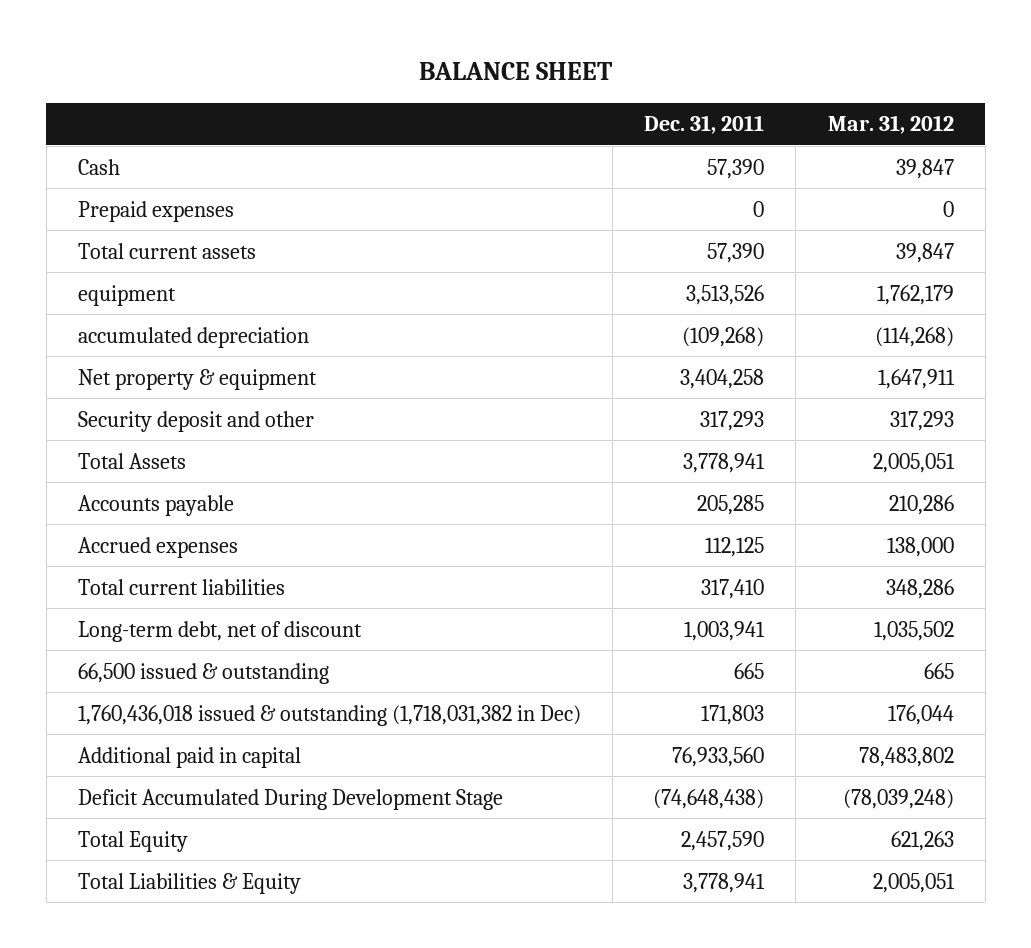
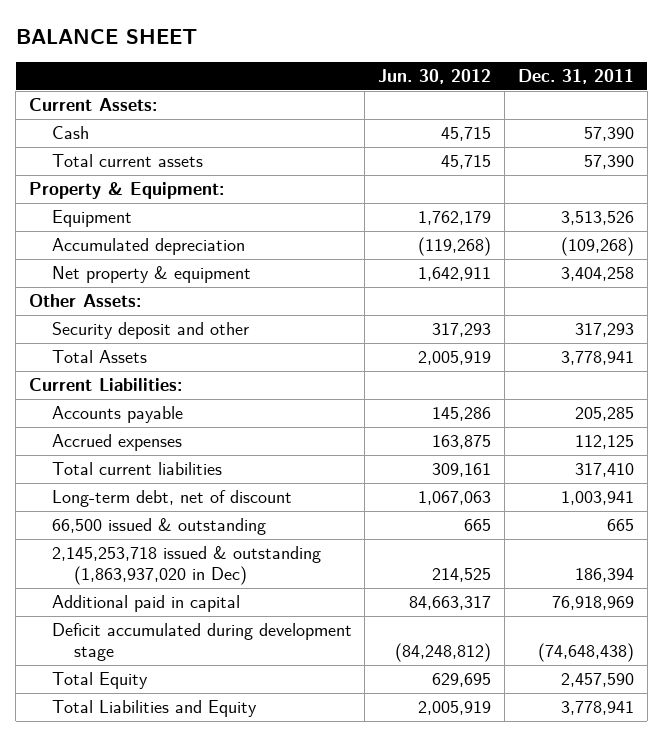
[827,115,954,135] Mar. 31, 2012 -> none
none -> [378,69,492,85] Jun. 30, 2012
none -> [29,98,158,112] Current Assets:
[77,200,234,222] Prepaid expenses -> none
none -> [29,182,225,200] Property & Equipment:
[77,284,176,306] equipment -> [51,210,132,228] Equipment
[77,326,309,348] accumulated depreciation -> [51,238,245,256] Accumulated depreciation
none -> [29,294,142,308] Other Assets:
none -> [29,378,183,392] Current Liabilities:
[77,704,581,726] 1,760,436,018 issued & outstanding (1,718,031,382 in Dec) -> [51,546,321,586] 2,145,253,718 issued & outstanding (1,863,937,020 in Dec)
[701,704,765,725] 171,803 -> [575,568,635,583] 186,394
[672,746,765,767] 76,933,560 -> [552,596,635,611] 76,918,969
[77,788,503,810] Deficit Accumulated During Development Stage -> [51,623,352,662] Deficit accumulated during development stage
[77,872,301,894] Total Liabilities & Equity -> [51,700,257,718] Total Liabilities and Equity

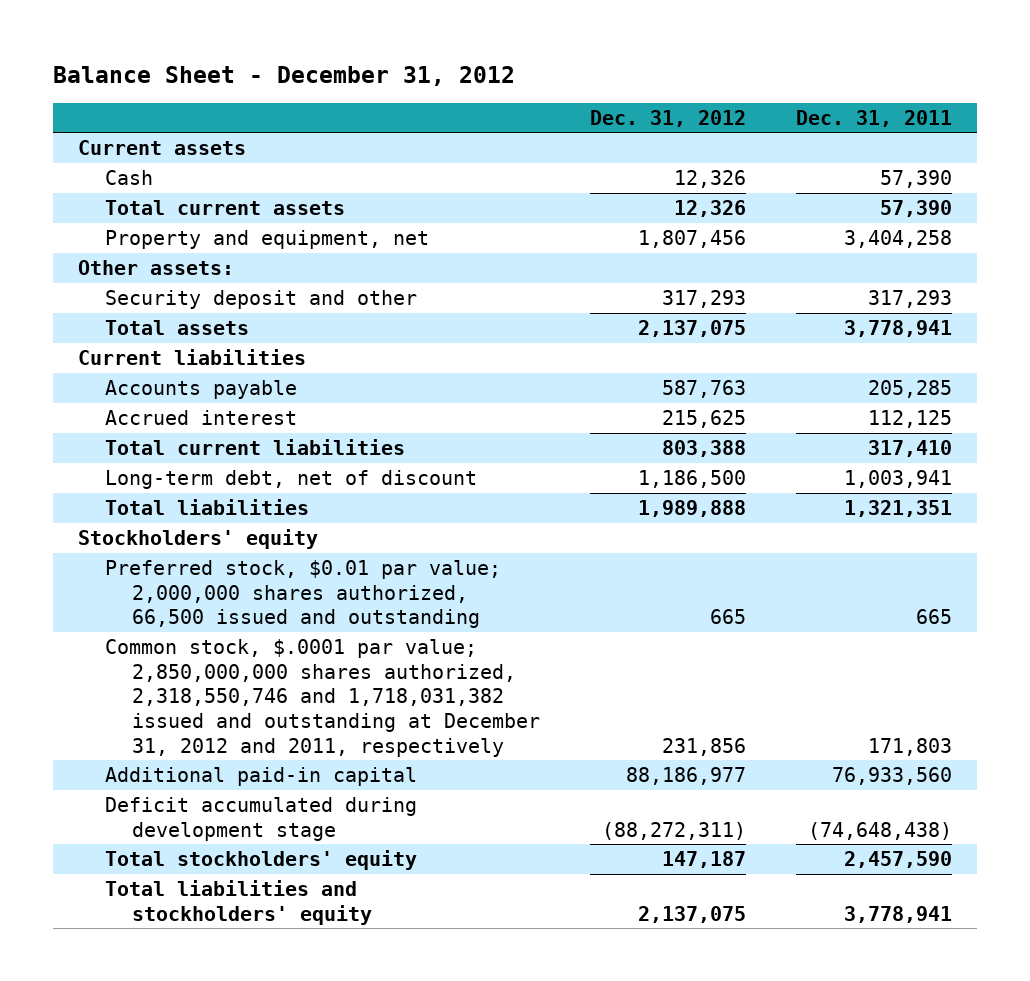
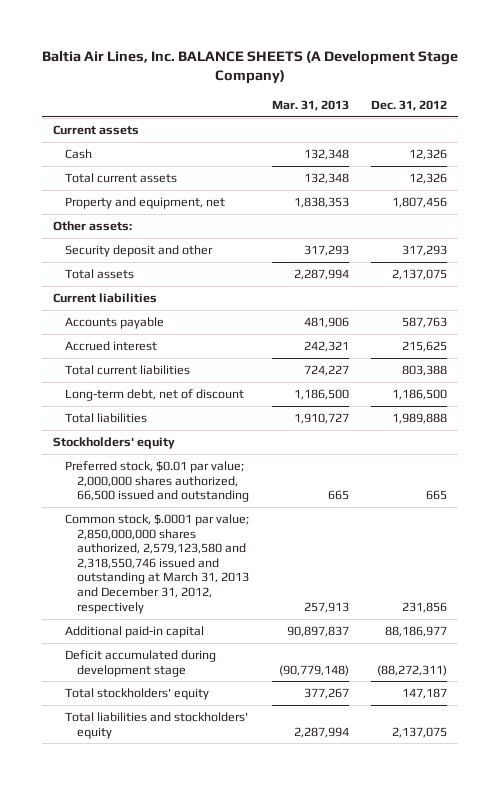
[52,66,515,87] Balance Sheet - December 31, 2012 -> [42,50,459,85] Baltia Air Lines, Inc. BALANCE SHEETS (A Development Stage Company)
[795,109,952,127] Dec. 31, 2011 -> none
none -> [271,99,349,111] Mar. 31, 2013
[105,638,541,757] Common stock, $.0001 par value; 2,850,000,000 shares authorized, 2,318,550,746 and 1,718,031,382 issued and outstanding at December 31, 2012 and 2011, respectively -> [65,513,250,614] Common stock, $.0001 par value; 2,850,000,000 shares authorized, 2,579,123,580 and 2,318,550,746 issued and outstanding at March 31, 2013 and December 31, 2012, respectively

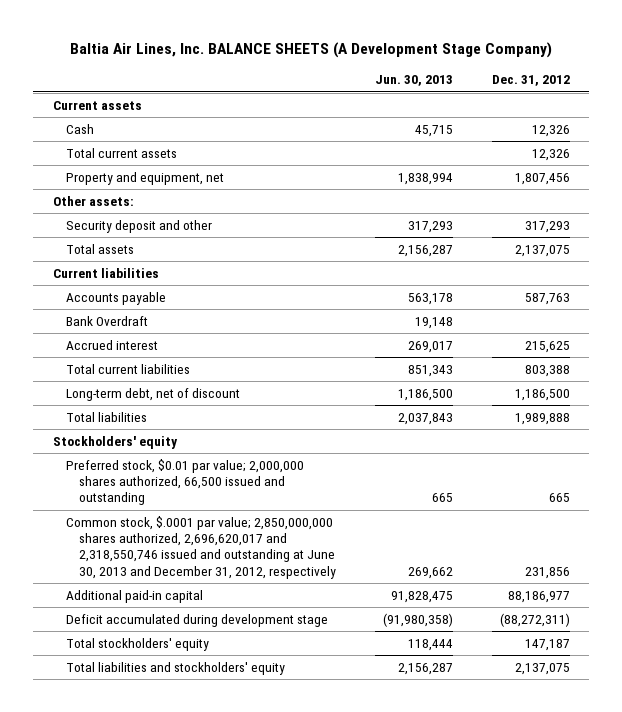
[271,99,349,111] Mar. 31, 2013 -> none
none -> [374,75,453,87] Jun. 30, 2013
none -> [65,315,148,326] Bank Overdraft
[65,513,250,614] Common stock, $.0001 par value; 2,850,000,000 shares authorized, 2,579,123,580 and 2,318,550,746 issued and outstanding at March 31, 2013 and December 31, 2012, respectively -> [65,515,336,579] Common stock, $.0001 par value; 2,850,000,000 shares authorized, 2,696,620,017 and 2,318,550,746 issued and outstanding at June 30, 2013 and December 31, 2012, respectively

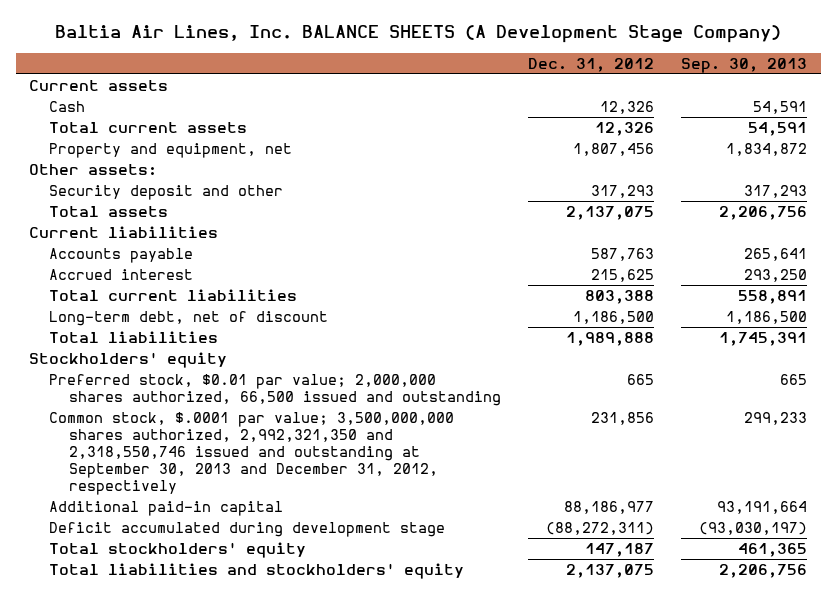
[374,75,453,87] Jun. 30, 2013 -> none
none -> [680,57,807,73] Sep. 30, 2013
[65,315,148,326] Bank Overdraft -> none
[65,515,336,579] Common stock, $.0001 par value; 2,850,000,000 shares authorized, 2,696,620,017 and 2,318,550,746 issued and outstanding at June 30, 2013 and December 31, 2012, respectively -> [49,412,455,495] Common stock, $.0001 par value; 3,500,000,000 shares authorized, 2,992,321,350 and 2,318,550,746 issued and outstanding at September 30, 2013 and December 31, 2012, respectively

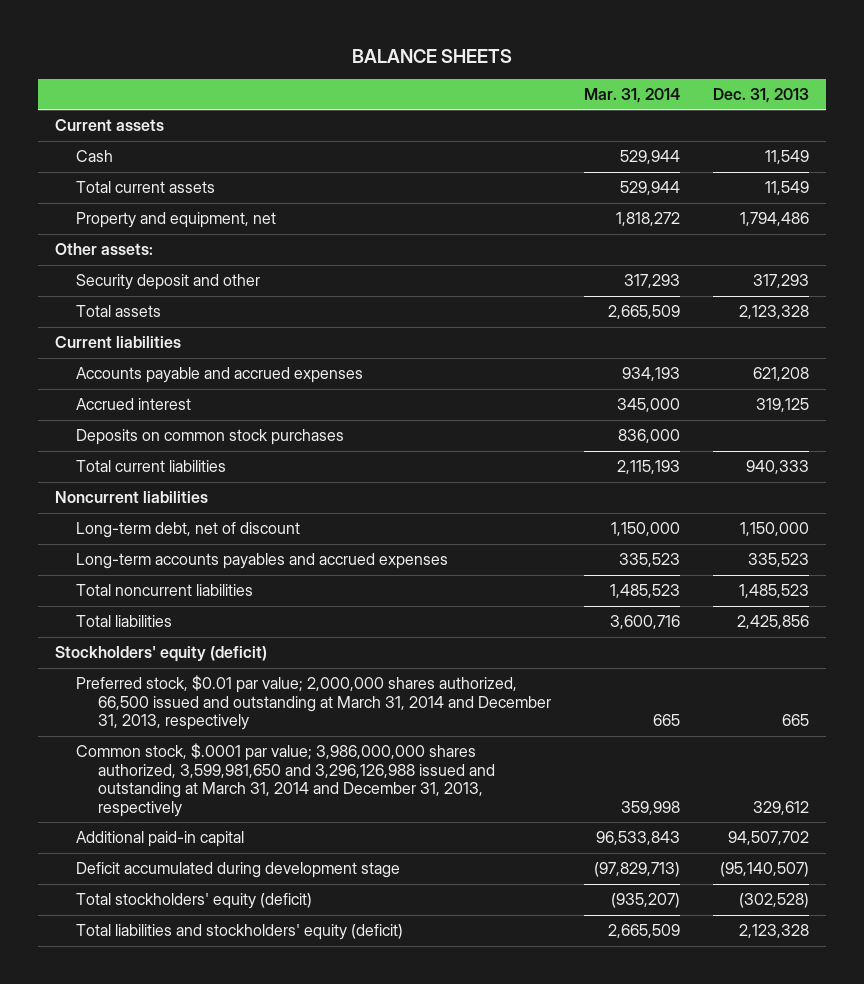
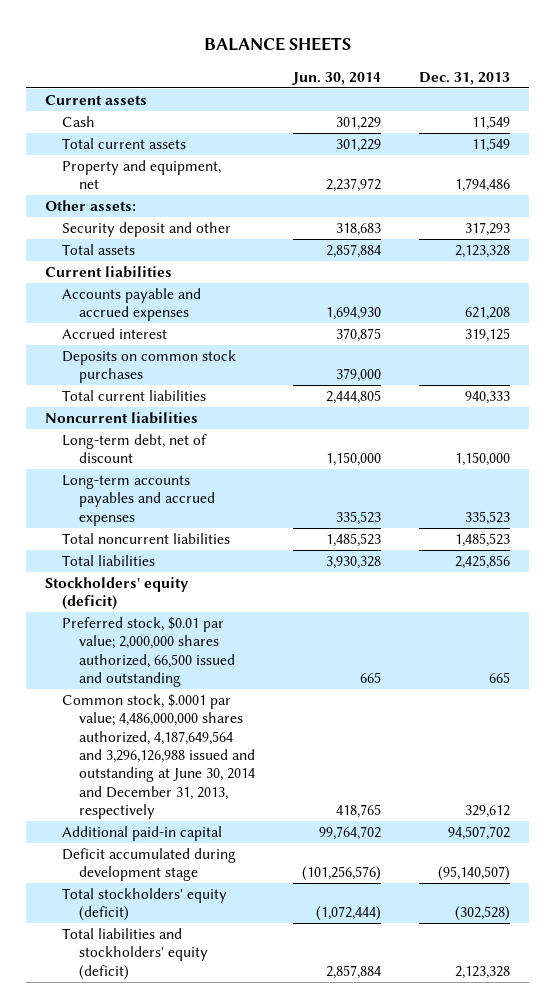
[584,87,681,103] Mar. 31, 2014 -> none
none -> [292,71,382,85] Jun. 30, 2014
[76,675,551,731] Preferred stock, $0.01 par value; 2,000,000 shares authorized, 66,500 issued and outstanding at March 31, 2014 and December 31, 2013, respectively -> [62,617,236,688] Preferred stock, $0.01 par value; 2,000,000 shares authorized, 66,500 issued and outstanding
[76,743,495,817] Common stock, $.0001 par value; 3,986,000,000 shares authorized, 3,599,981,650 and 3,296,126,988 issued and outstanding at March 31, 2014 and December 31, 2013, respectively -> [62,694,256,820] Common stock, $.0001 par value; 4,486,000,000 shares authorized, 4,187,649,564 and 3,296,126,988 issued and outstanding at June 30, 2014 and December 31, 2013, respectively

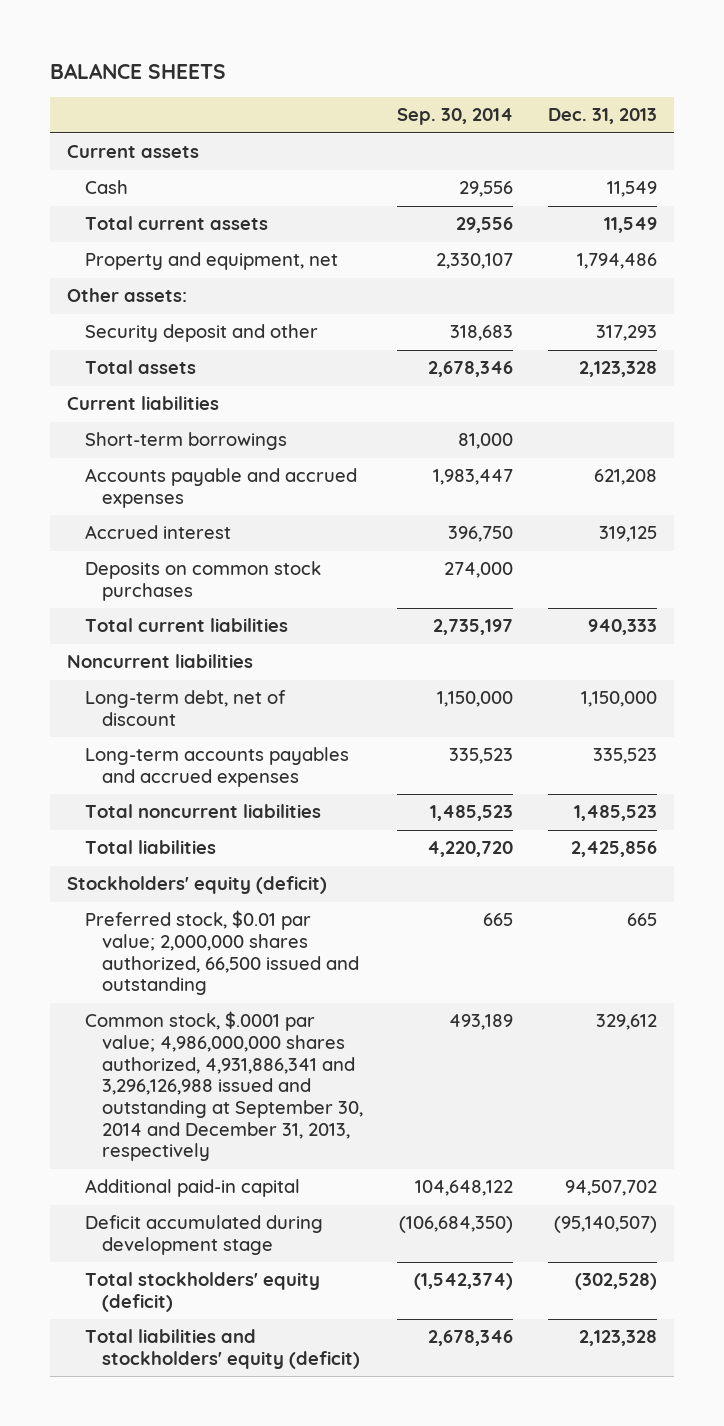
[292,71,382,85] Jun. 30, 2014 -> none
none -> [397,108,514,126] Sep. 30, 2014
none -> [84,432,287,451] Short-term borrowings
[62,694,256,820] Common stock, $.0001 par value; 4,486,000,000 shares authorized, 4,187,649,564 and 3,296,126,988 issued and outstanding at June 30, 2014 and December 31, 2013, respectively -> [84,1011,364,1162] Common stock, $.0001 par value; 4,986,000,000 shares authorized, 4,931,886,341 and 3,296,126,988 issued and outstanding at September 30, 2014 and December 31, 2013, respectively

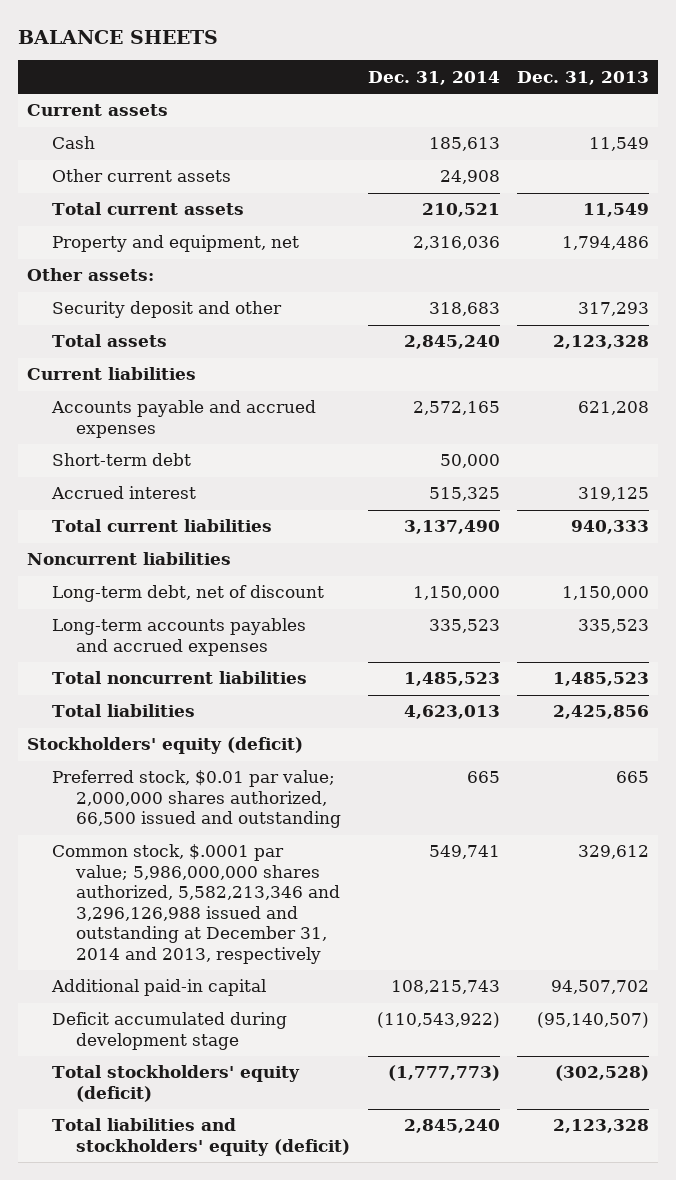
[397,108,514,126] Sep. 30, 2014 -> none
none -> [367,70,500,85] Dec. 31, 2014
none -> [51,169,231,183] Other current assets
[84,432,287,451] Short-term borrowings -> none
none -> [51,453,191,467] Short-term debt
[84,561,321,602] Deposits on common stock purchases -> none
[84,1011,364,1162] Common stock, $.0001 par value; 4,986,000,000 shares authorized, 4,931,886,341 and 3,296,126,988 issued and outstanding at September 30, 2014 and December 31, 2013, respectively -> [51,844,341,964] Common stock, $.0001 par value; 5,986,000,000 shares authorized, 5,582,213,346 and 3,296,126,988 issued and outstanding at December 31, 2014 and 2013, respectively

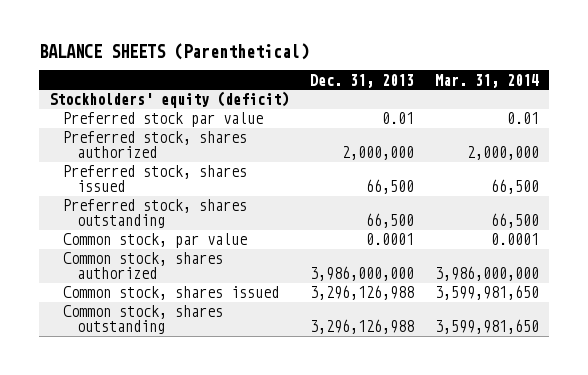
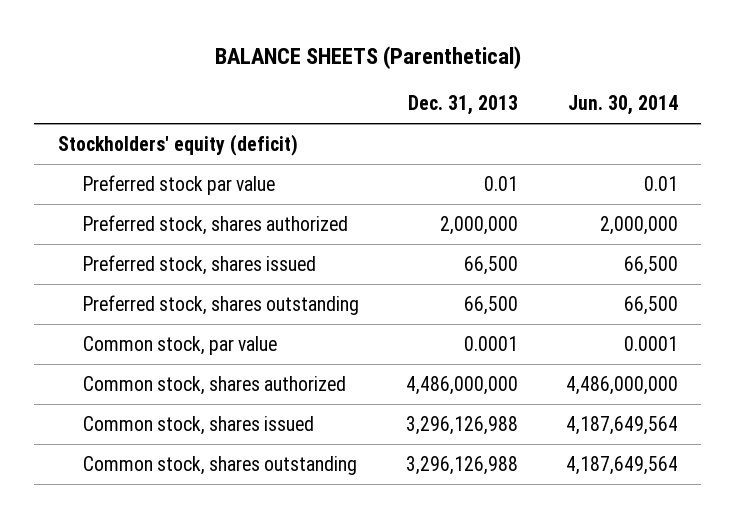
[434,73,539,88] Mar. 31, 2014 -> none
none -> [567,95,678,116] Jun. 30, 2014
[309,265,414,281] 3,986,000,000 -> [406,375,519,395] 4,486,000,000

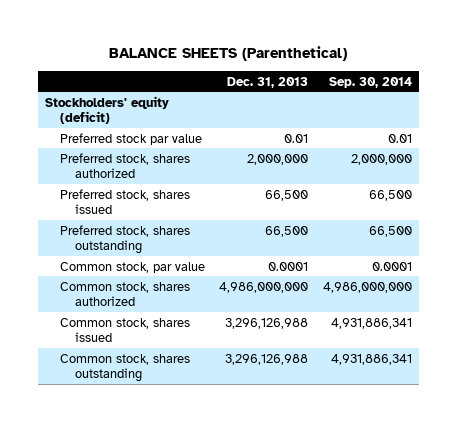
[567,95,678,116] Jun. 30, 2014 -> none
none -> [328,76,412,88] Sep. 30, 2014
[406,375,519,395] 4,486,000,000 -> [219,281,309,293] 4,986,000,000

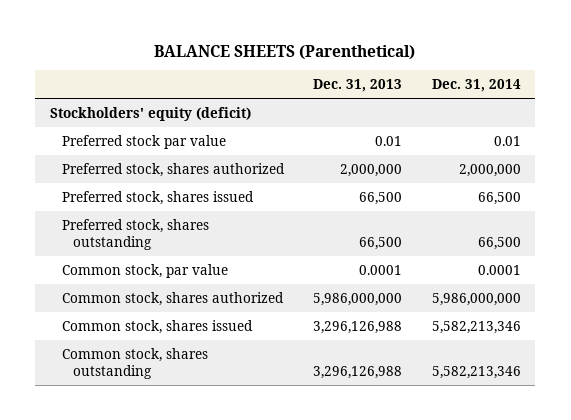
[328,76,412,88] Sep. 30, 2014 -> none
none -> [431,79,521,93] Dec. 31, 2014
[219,281,309,293] 4,986,000,000 -> [313,292,403,306] 5,986,000,000

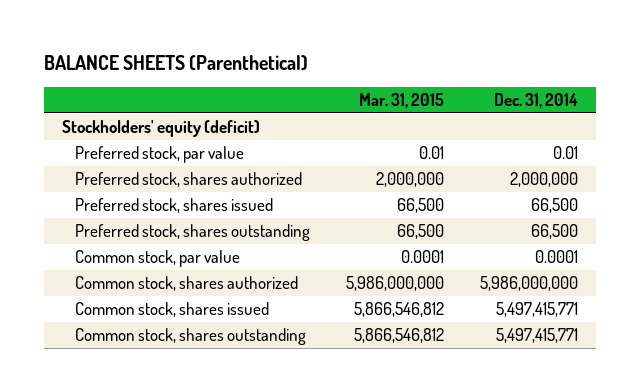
[313,79,403,93] Dec. 31, 2013 -> none
none -> [359,92,445,108] Mar. 31, 2015
[61,134,226,149] Preferred stock par value -> [74,146,244,164] Preferred stock, par value
[431,320,521,334] 5,582,213,346 -> [496,302,579,318] 5,497,415,771
[431,365,521,379] 5,582,213,346 -> [496,328,579,344] 5,497,415,771

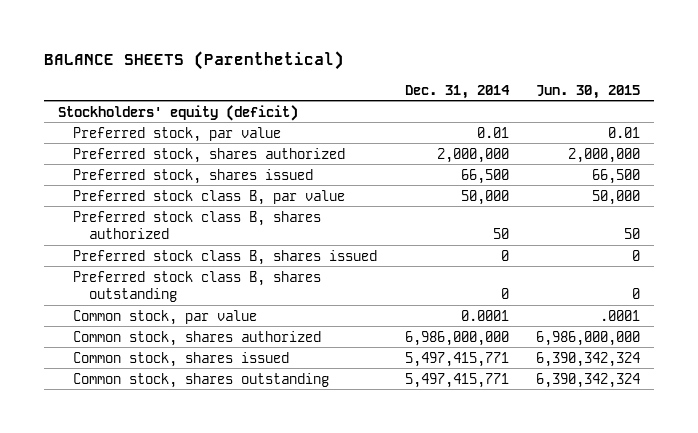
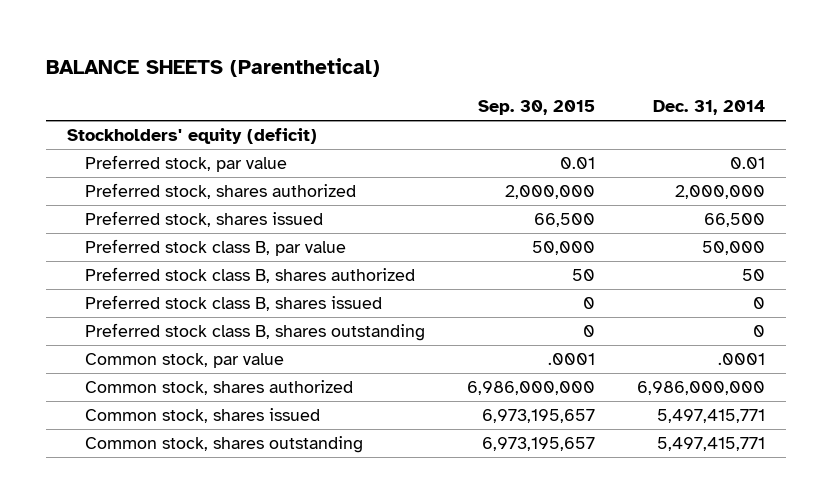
[536,84,641,99] Jun. 30, 2015 -> none
none -> [478,100,596,116] Sep. 30, 2015
[460,309,509,321] 0.0001 -> [718,353,766,366] .0001

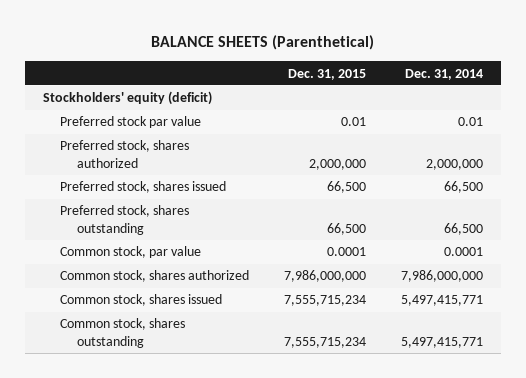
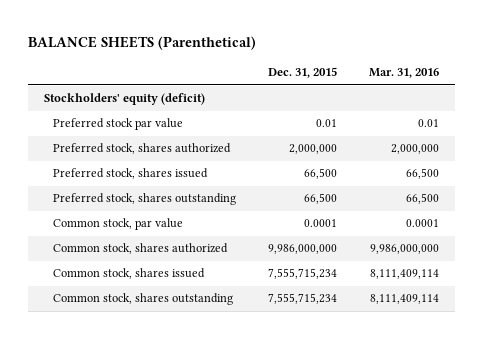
[405,68,484,80] Dec. 31, 2014 -> none
none -> [369,68,440,79] Mar. 31, 2016
[284,270,367,283] 7,986,000,000 -> [268,244,338,255] 9,986,000,000

